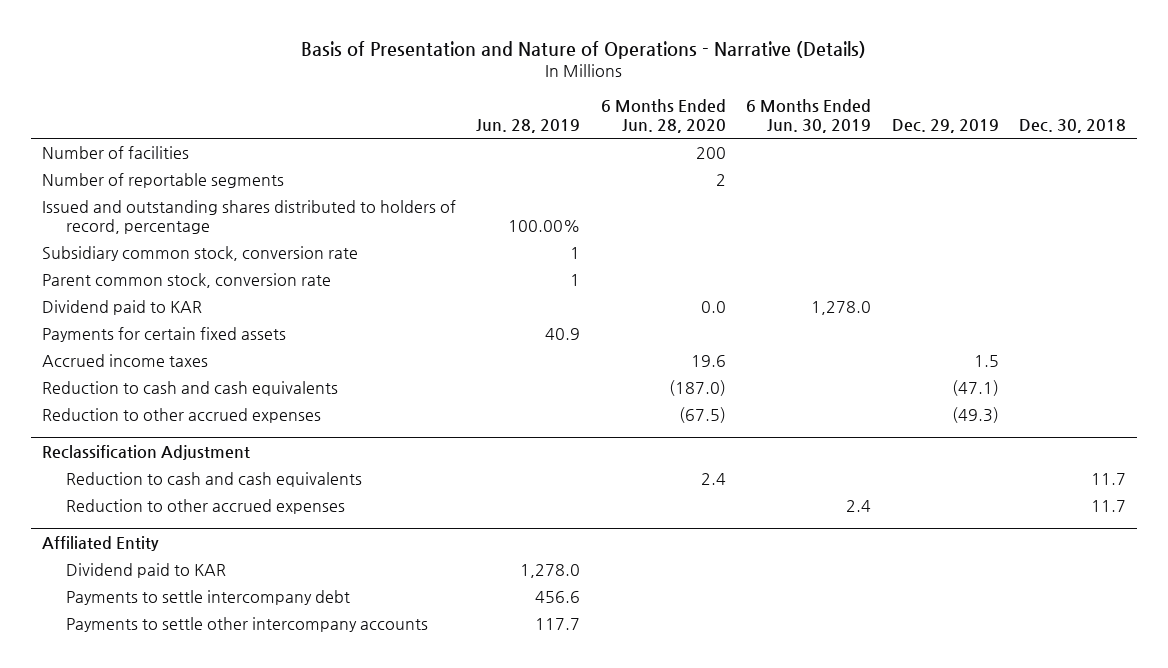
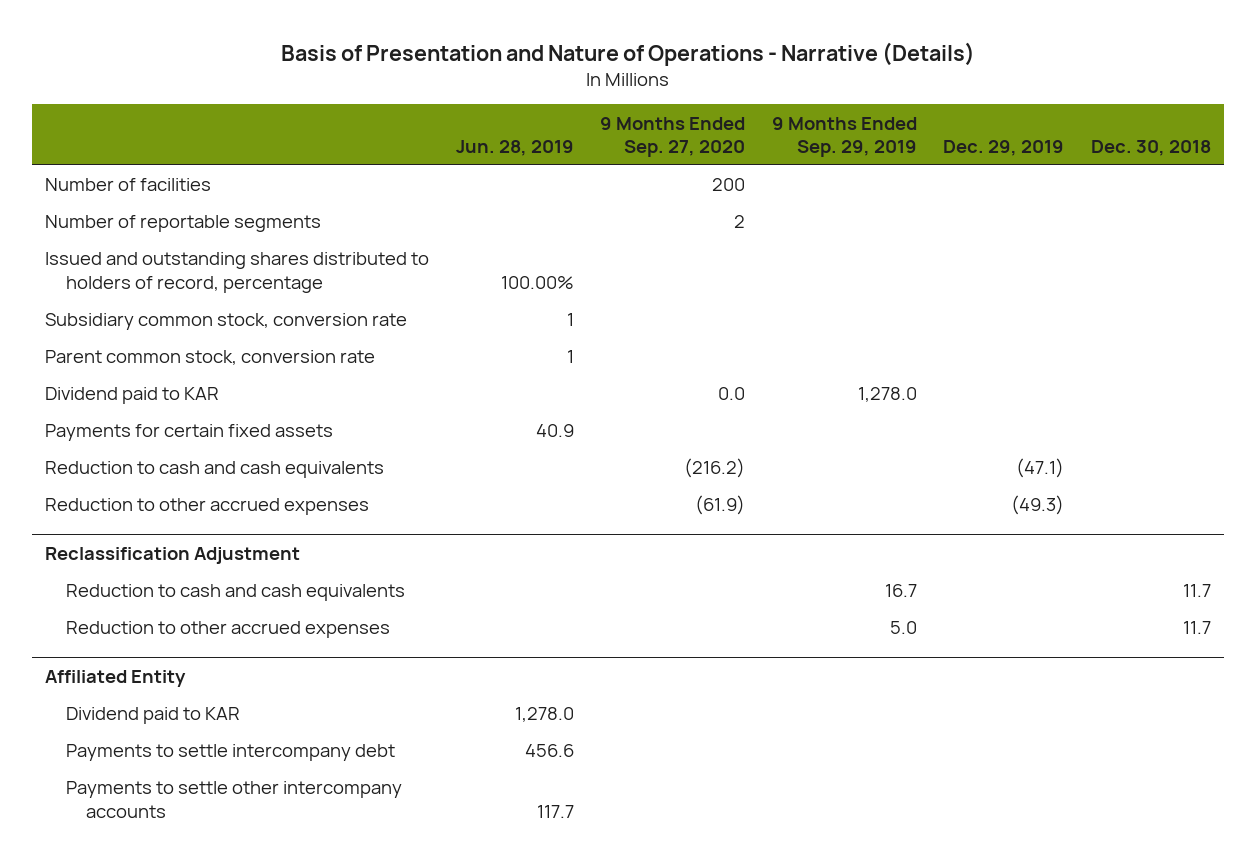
[600,98,726,134] 6 Months Ended Jun. 28, 2020 -> none
[746,98,872,134] 6 Months Ended Jun. 30, 2019 -> none
none -> [600,116,746,158] 9 Months Ended Sep. 27, 2020
none -> [771,116,917,158] 9 Months Ended Sep. 29, 2019
[41,353,208,367] Accrued income taxes -> none

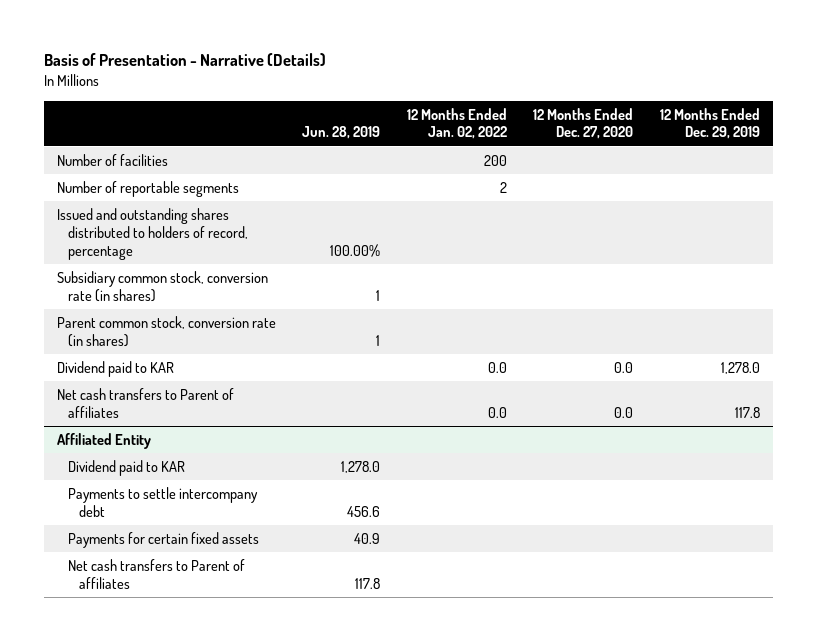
[281,41,976,66] Basis of Presentation and Nature of Operations - Narrative (Details) -> [43,53,326,67] Basis of Presentation - Narrative (Details)
[600,116,746,158] 9 Months Ended Sep. 27, 2020 -> none
[771,116,917,158] 9 Months Ended Sep. 29, 2019 -> none
[943,140,1065,157] Dec. 29, 2019 -> none
[1090,140,1211,157] Dec. 30, 2018 -> none
none -> [406,107,507,140] 12 Months Ended Jan. 02, 2022
none -> [533,107,634,140] 12 Months Ended Dec. 27, 2020
none -> [659,107,760,140] 12 Months Ended Dec. 29, 2019
[45,313,408,331] Subsidiary common stock, conversion rate -> [57,271,269,302] Subsidiary common stock, conversion rate (in shares)
[45,350,376,366] Parent common stock, conversion rate -> [57,316,277,347] Parent common stock, conversion rate (in shares)
[45,424,334,442] Payments for certain fixed assets -> none
[45,461,385,479] Reduction to cash and cash equivalents -> none
[45,498,370,516] Reduction to other accrued expenses -> none
[45,547,301,565] Reclassification Adjustment -> none
[65,584,405,602] Reduction to cash and cash equivalents -> none
[65,621,390,639] Reduction to other accrued expenses -> none
none -> [57,388,235,418] Net cash transfers to Parent of affiliates
[65,781,402,818] Payments to settle other intercompany accounts -> none
none -> [67,532,259,549] Payments for certain fixed assets
none -> [67,559,245,589] Net cash transfers to Parent of affiliates

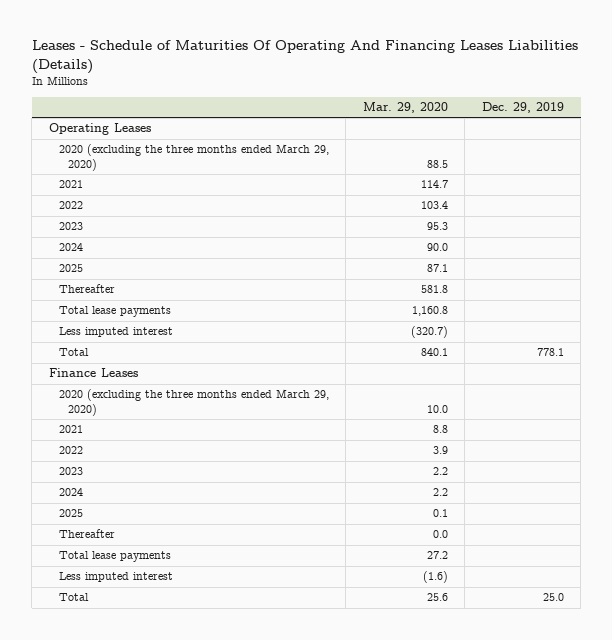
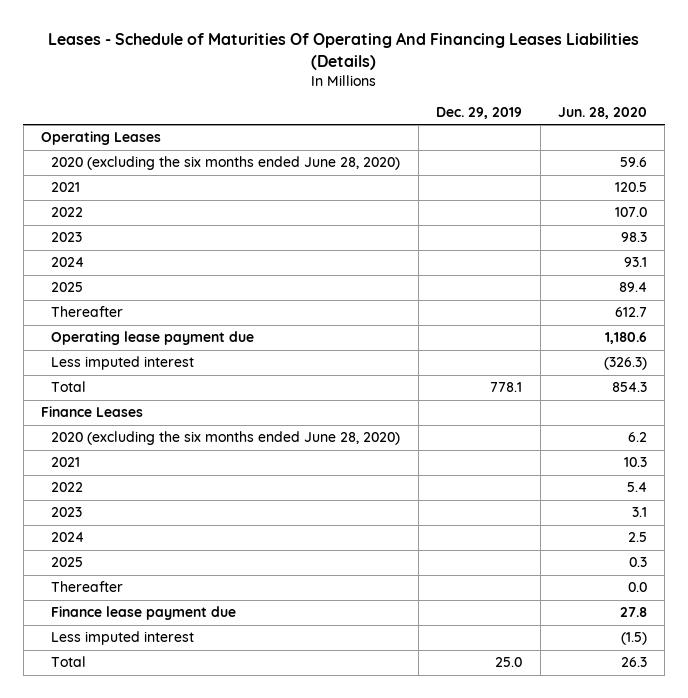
[362,102,448,114] Mar. 29, 2020 -> none
none -> [558,106,648,119] Jun. 28, 2020
[58,144,329,171] 2020 (excluding the three months ended March 29, 2020) -> [51,156,401,171] 2020 (excluding the six months ended June 28, 2020)
[58,306,171,318] Total lease payments -> [51,331,255,346] Operating lease payment due
[58,389,329,416] 2020 (excluding the three months ended March 29, 2020) -> [51,431,401,446] 2020 (excluding the six months ended June 28, 2020)
[58,551,171,563] Total lease payments -> [51,606,237,621] Finance lease payment due

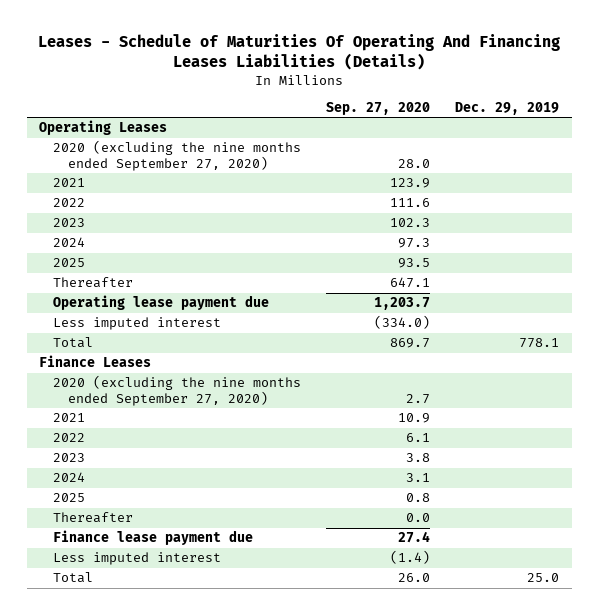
[558,106,648,119] Jun. 28, 2020 -> none
none -> [326,101,431,115] Sep. 27, 2020
[51,156,401,171] 2020 (excluding the six months ended June 28, 2020) -> [53,140,302,171] 2020 (excluding the nine months ended September 27, 2020)
[51,431,401,446] 2020 (excluding the six months ended June 28, 2020) -> [53,375,302,406] 2020 (excluding the nine months ended September 27, 2020)

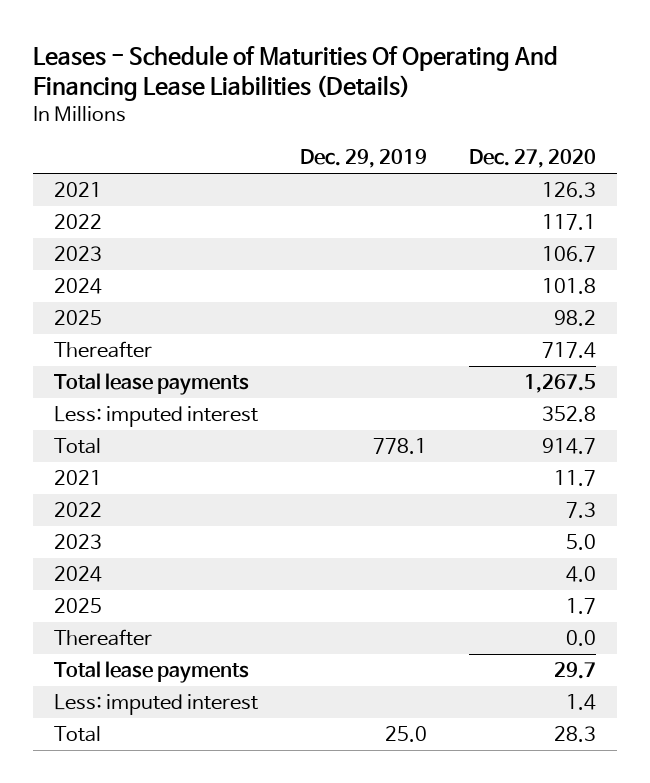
[38,34,561,71] Leases - Schedule of Maturities Of Operating And Financing Leases Liabilities (Details) -> [33,44,559,102] Leases - Schedule of Maturities Of Operating And Financing Lease Liabilities (Details)
[326,101,431,115] Sep. 27, 2020 -> none
none -> [468,149,596,169] Dec. 27, 2020
[39,120,168,136] Operating Leases -> none
[53,140,302,171] 2020 (excluding the nine months ended September 27, 2020) -> none
[53,295,270,311] Operating lease payment due -> [54,373,250,396] Total lease payments
[53,317,222,331] Less imputed interest -> [54,406,259,428] Less: imputed interest
[39,355,152,368] Finance Leases -> none
[53,375,302,406] 2020 (excluding the nine months ended September 27, 2020) -> none
[53,530,254,546] Finance lease payment due -> [54,661,250,684] Total lease payments
[53,552,222,566] Less imputed interest -> [54,694,259,716] Less: imputed interest

